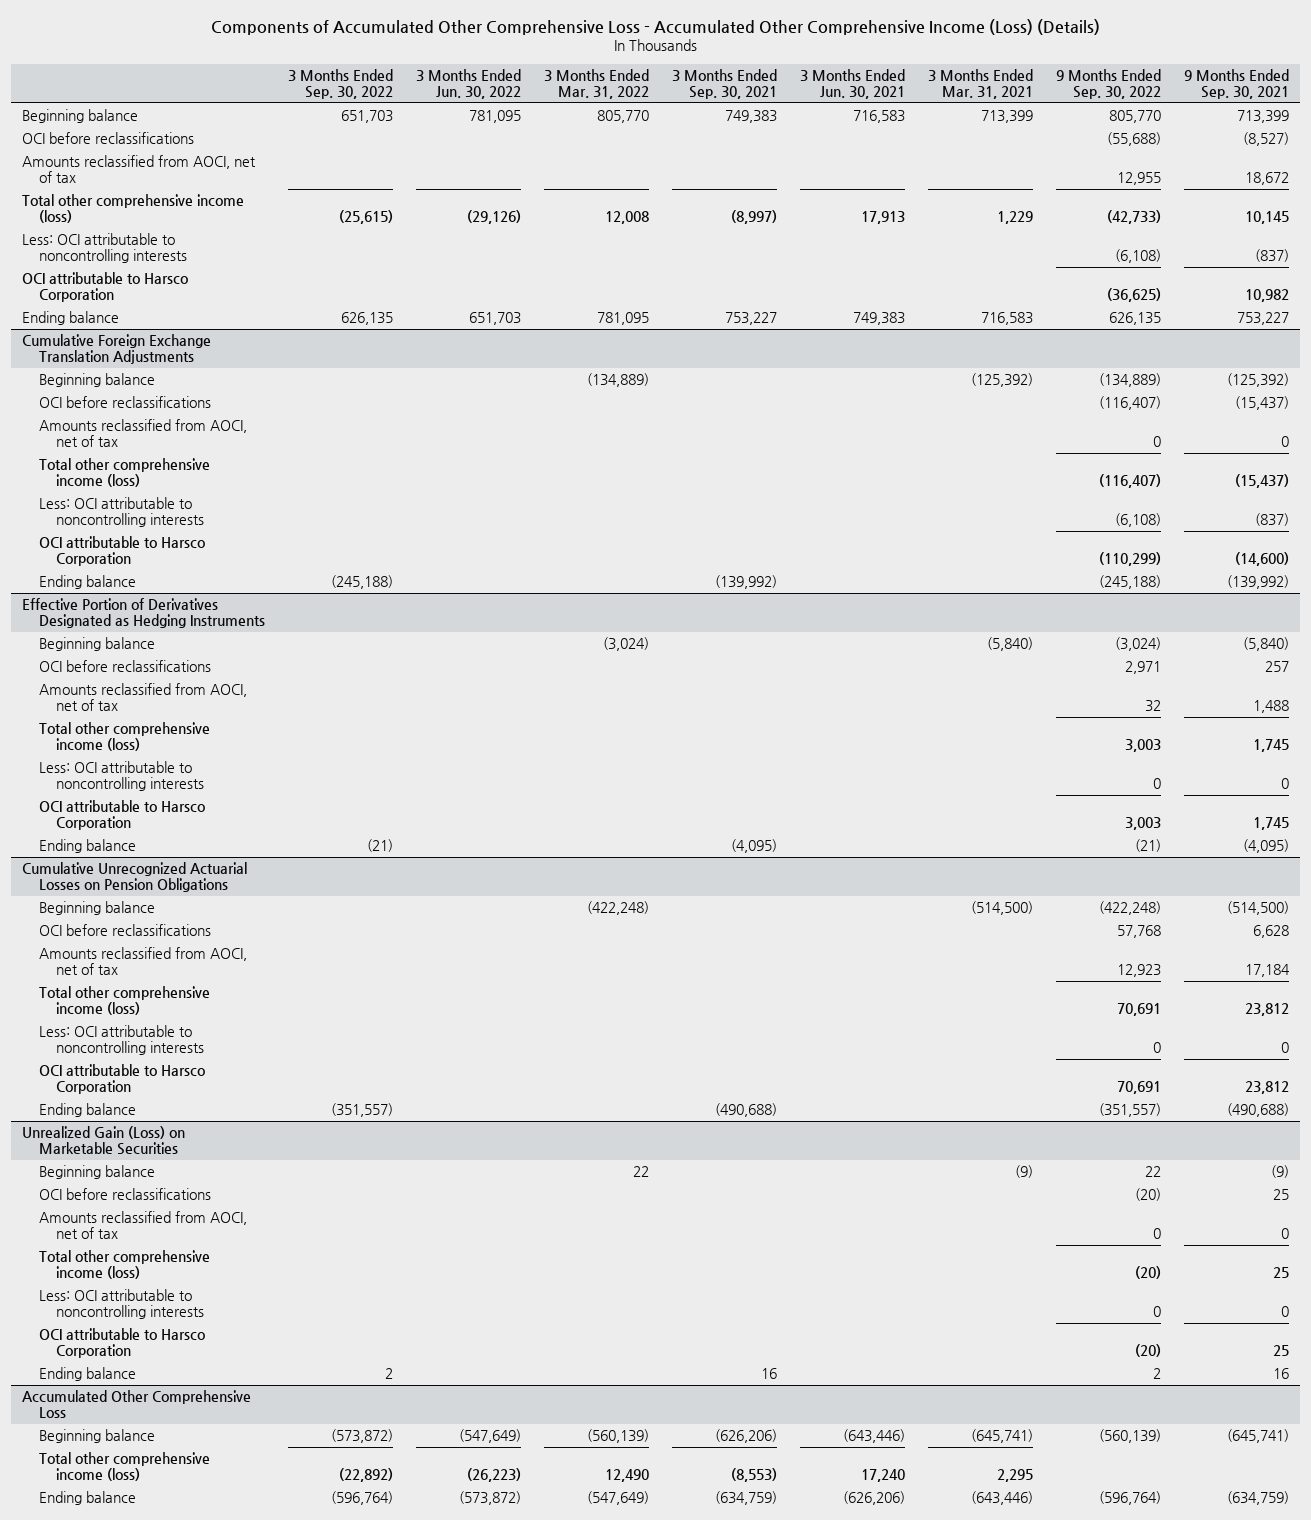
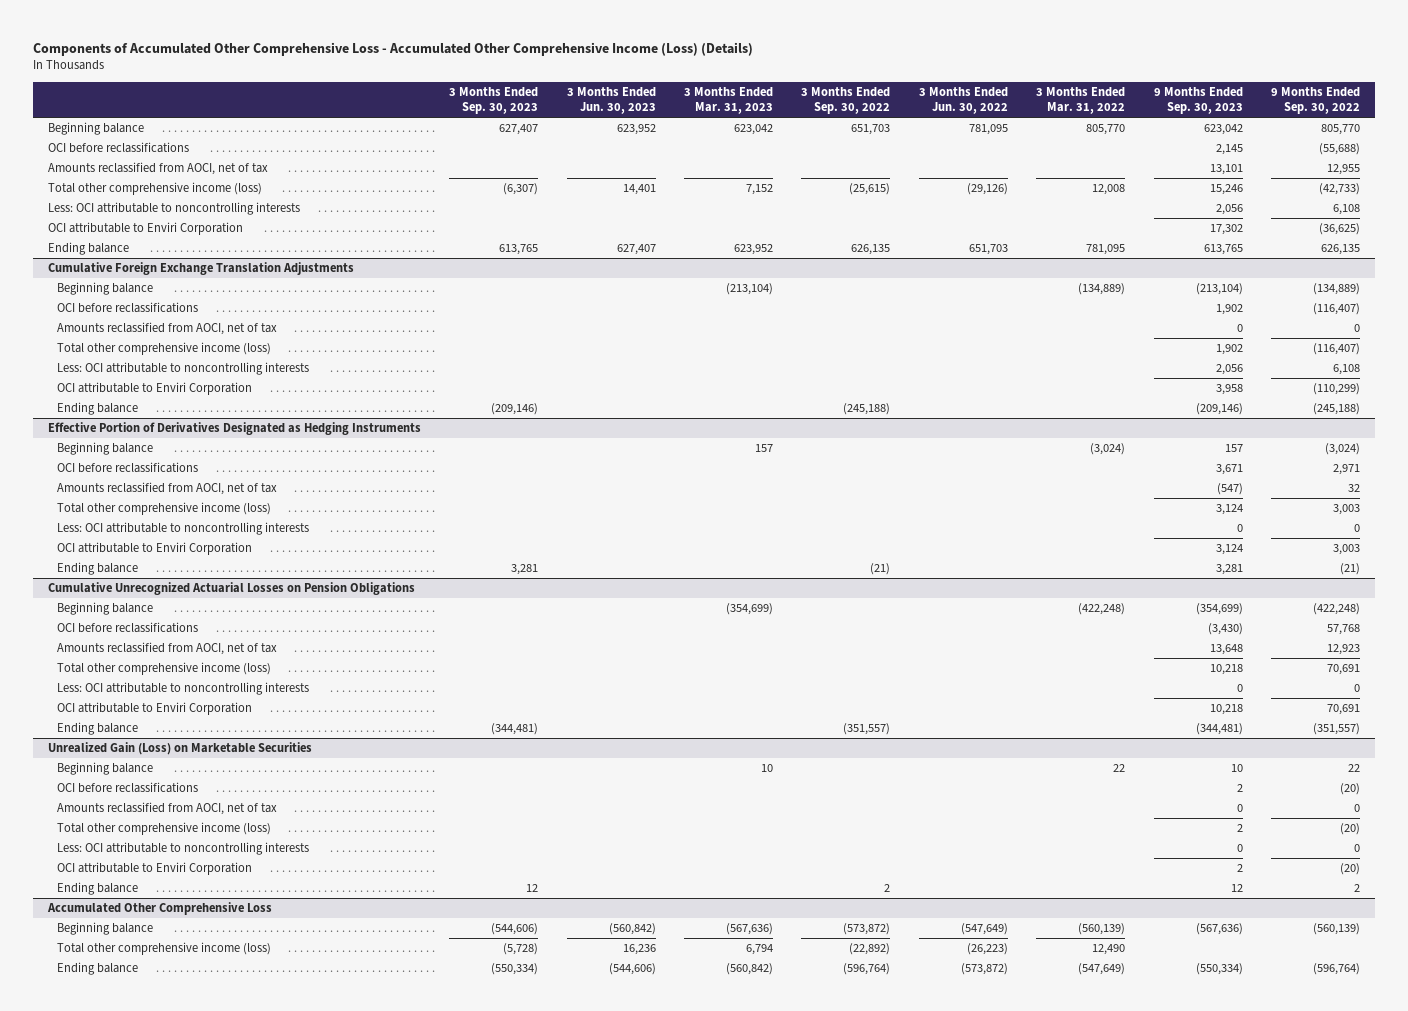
[672,69,778,99] 3 Months Ended Sep. 30, 2021 -> none
[800,69,906,99] 3 Months Ended Jun. 30, 2021 -> none
[927,69,1033,99] 3 Months Ended Mar. 31, 2021 -> none
[1183,69,1289,99] 9 Months Ended Sep. 30, 2021 -> none
none -> [449,86,539,115] 3 Months Ended Sep. 30, 2023
none -> [566,86,656,115] 3 Months Ended Jun. 30, 2023
none -> [683,86,773,115] 3 Months Ended Mar. 31, 2023
none -> [1153,86,1243,115] 9 Months Ended Sep. 30, 2023
[1114,249,1161,264] (6,108) -> [1333,204,1361,216] 6,108
[22,272,189,303] OCI attributable to Harsco Corporation -> [47,222,243,236] OCI attributable to Enviri Corporation
[1114,513,1161,528] (6,108) -> [1333,364,1361,376] 6,108
[39,536,206,567] OCI attributable to Harsco Corporation -> [56,382,252,396] OCI attributable to Enviri Corporation
[39,800,206,831] OCI attributable to Harsco Corporation -> [56,542,252,556] OCI attributable to Enviri Corporation
[39,1064,206,1095] OCI attributable to Harsco Corporation -> [56,702,252,716] OCI attributable to Enviri Corporation
[39,1328,206,1359] OCI attributable to Harsco Corporation -> [56,862,252,876] OCI attributable to Enviri Corporation

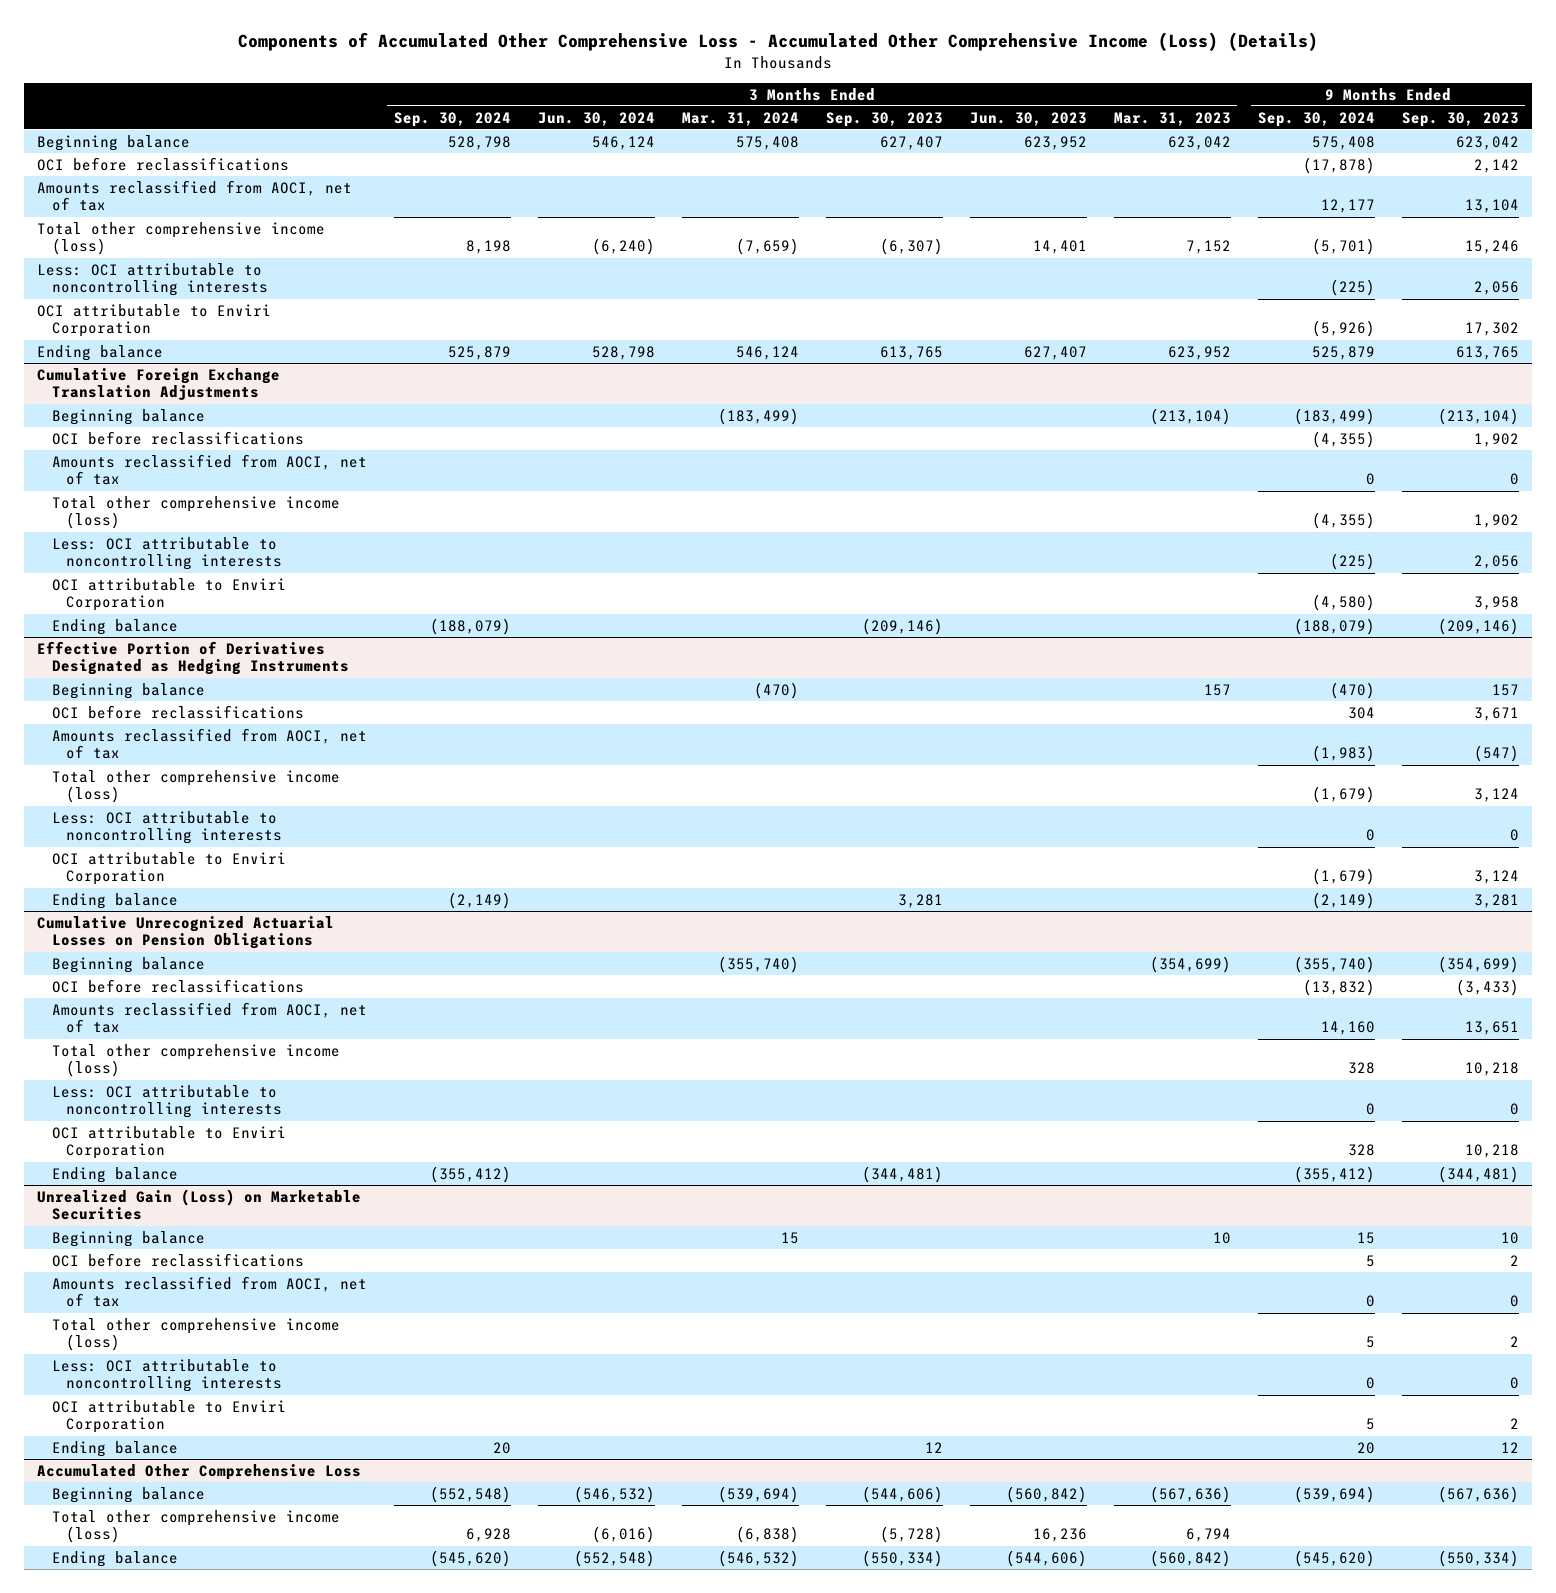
[801,86,891,115] 3 Months Ended Sep. 30, 2022 -> none
[918,86,1008,115] 3 Months Ended Jun. 30, 2022 -> none
[1036,86,1126,115] 3 Months Ended Mar. 31, 2022 -> none
[1271,86,1361,115] 9 Months Ended Sep. 30, 2022 -> none
none -> [393,111,511,127] Sep. 30, 2024
none -> [537,111,655,126] Jun. 30, 2024
none -> [681,111,799,126] Mar. 31, 2024
none -> [1257,111,1375,127] Sep. 30, 2024
[1215,144,1243,156] 2,145 -> [1473,158,1519,173] 2,142
[1209,164,1243,176] 13,101 -> [1464,199,1519,214] 13,104
[1207,623,1243,636] (3,430) -> [1455,978,1519,996] (3,433)
[1209,644,1243,656] 13,648 -> [1464,1021,1519,1036] 13,651

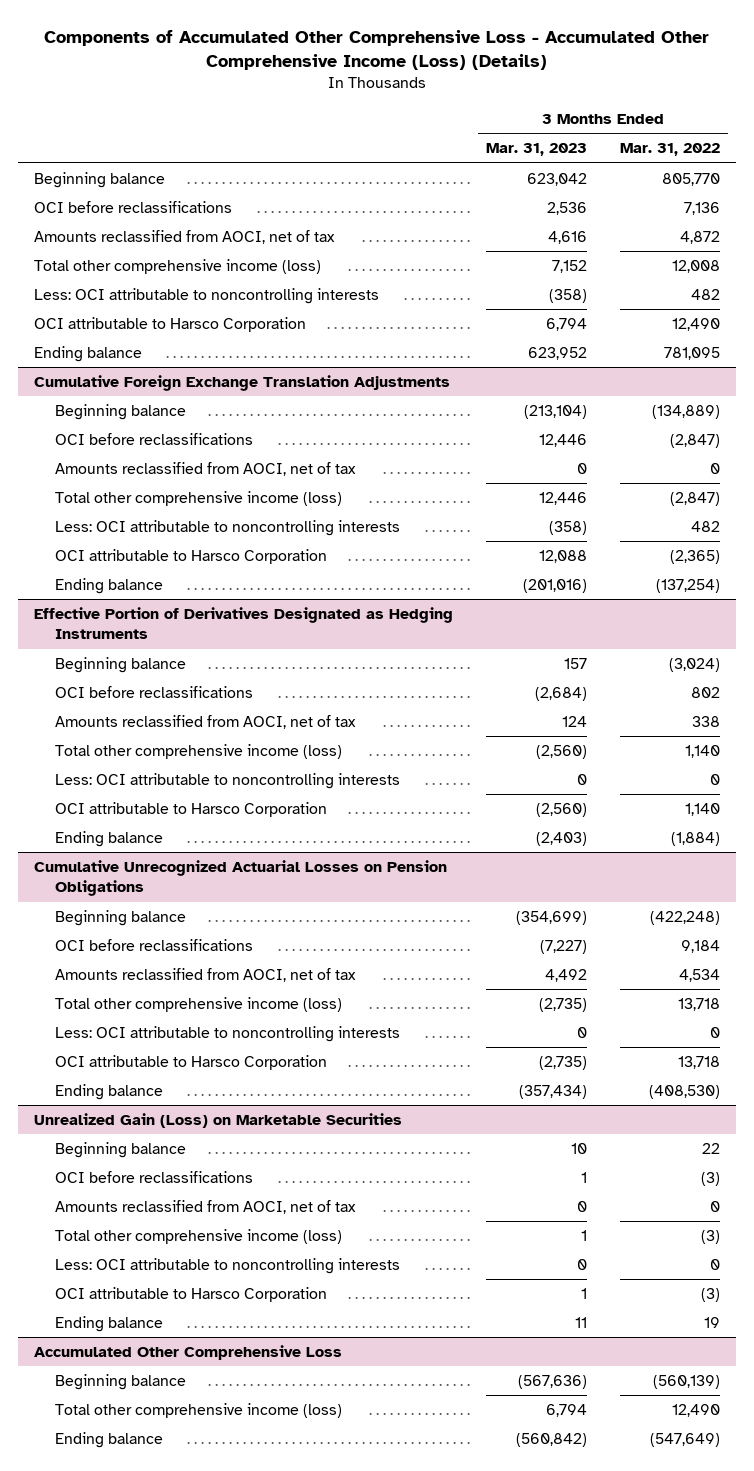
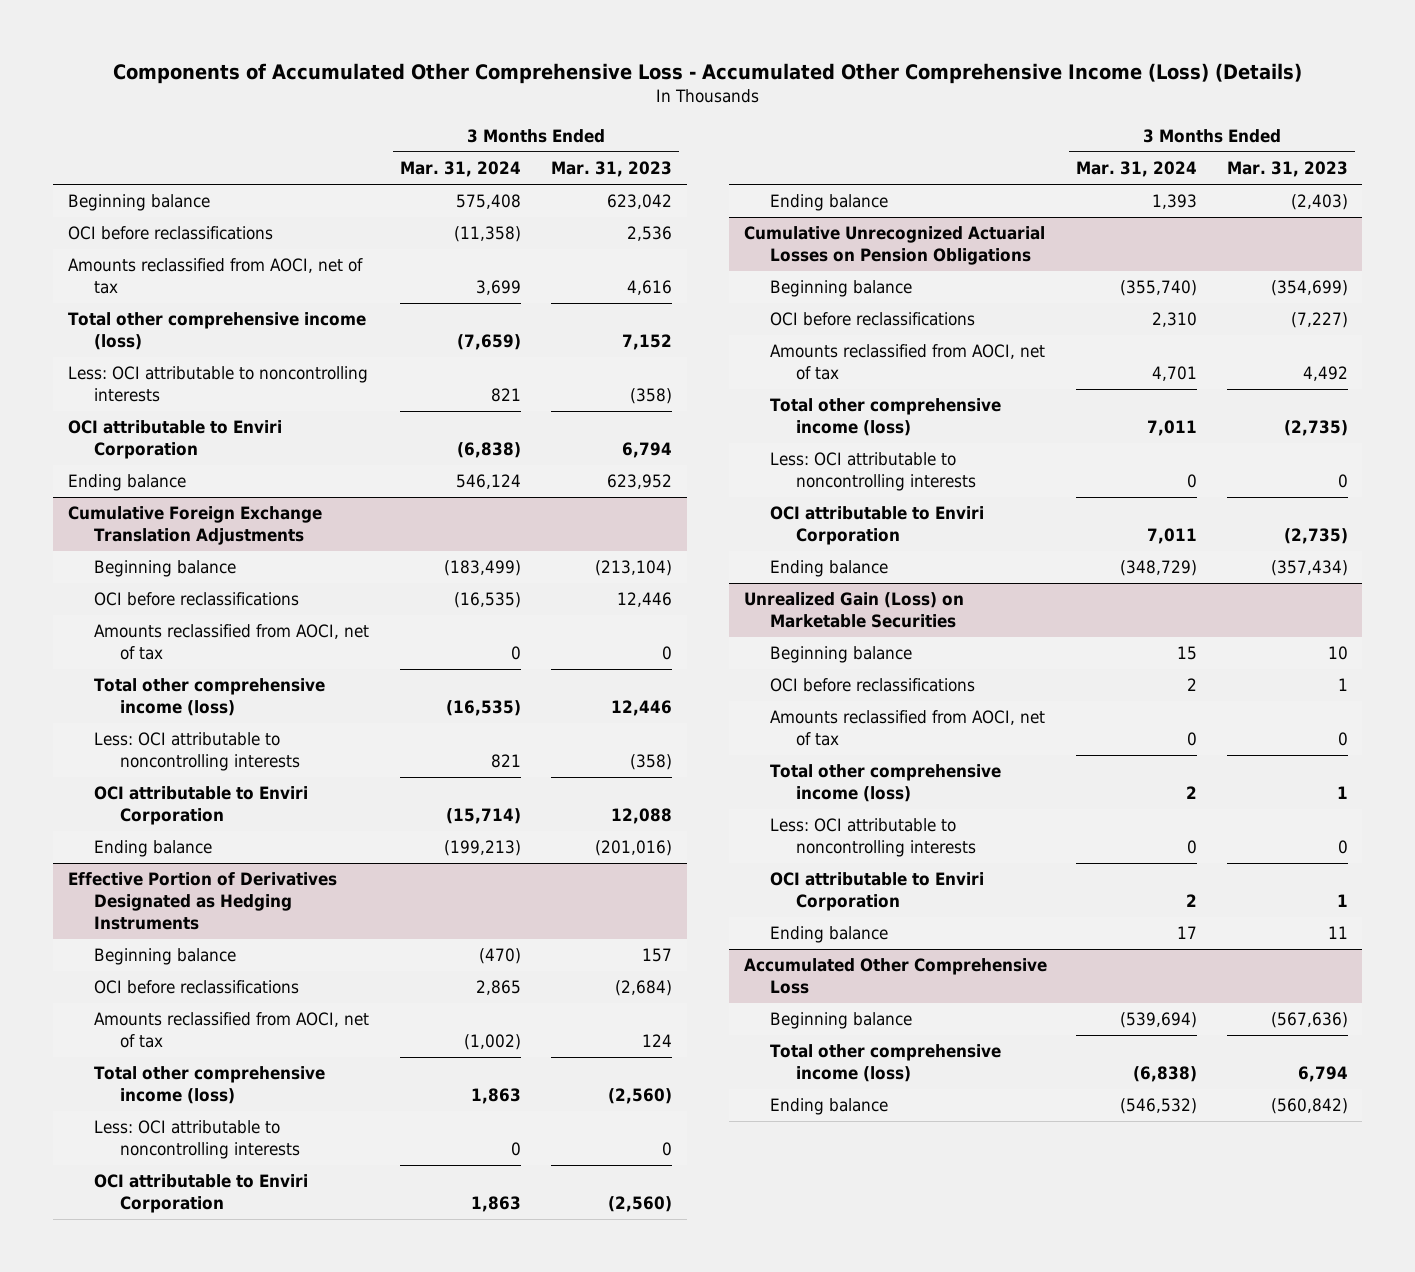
[619,143,720,157] Mar. 31, 2022 -> none
none -> [400,161,522,178] Mar. 31, 2024
[34,316,307,332] OCI attributable to Harsco Corporation -> [67,420,282,460] OCI attributable to Enviri Corporation
[54,548,327,564] OCI attributable to Harsco Corporation -> [94,786,309,826] OCI attributable to Enviri Corporation
[54,801,327,817] OCI attributable to Harsco Corporation -> [94,1174,309,1214] OCI attributable to Enviri Corporation
[54,1054,327,1070] OCI attributable to Harsco Corporation -> [769,506,984,546] OCI attributable to Enviri Corporation
[54,1286,327,1302] OCI attributable to Harsco Corporation -> [769,872,984,912] OCI attributable to Enviri Corporation

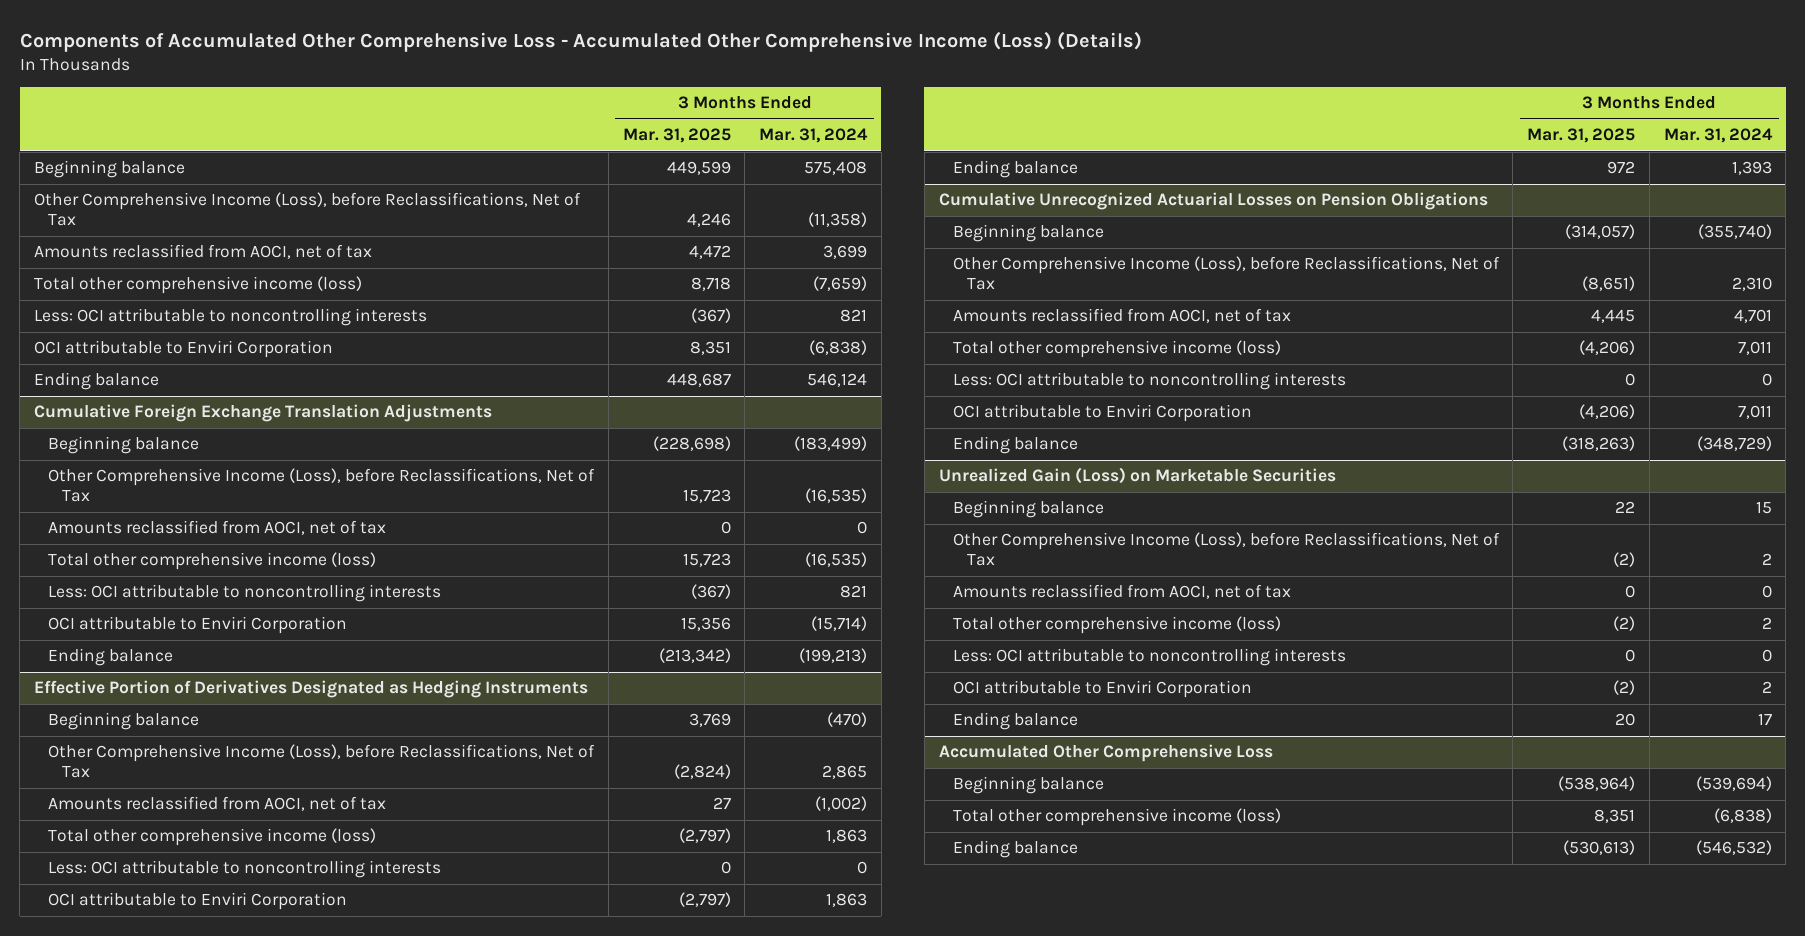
[550,161,672,178] Mar. 31, 2023 -> none
none -> [622,128,731,144] Mar. 31, 2025
[67,226,273,241] OCI before reclassifications -> [33,192,581,227] Other Comprehensive Income (Loss), before Reclassifications, Net of Tax
[94,592,300,607] OCI before reclassifications -> [48,468,596,503] Other Comprehensive Income (Loss), before Reclassifications, Net of Tax
[94,980,300,995] OCI before reclassifications -> [48,744,596,779] Other Comprehensive Income (Loss), before Reclassifications, Net of Tax
[769,312,975,327] OCI before reclassifications -> [952,256,1500,291] Other Comprehensive Income (Loss), before Reclassifications, Net of Tax
[769,678,975,693] OCI before reclassifications -> [952,532,1500,567] Other Comprehensive Income (Loss), before Reclassifications, Net of Tax

